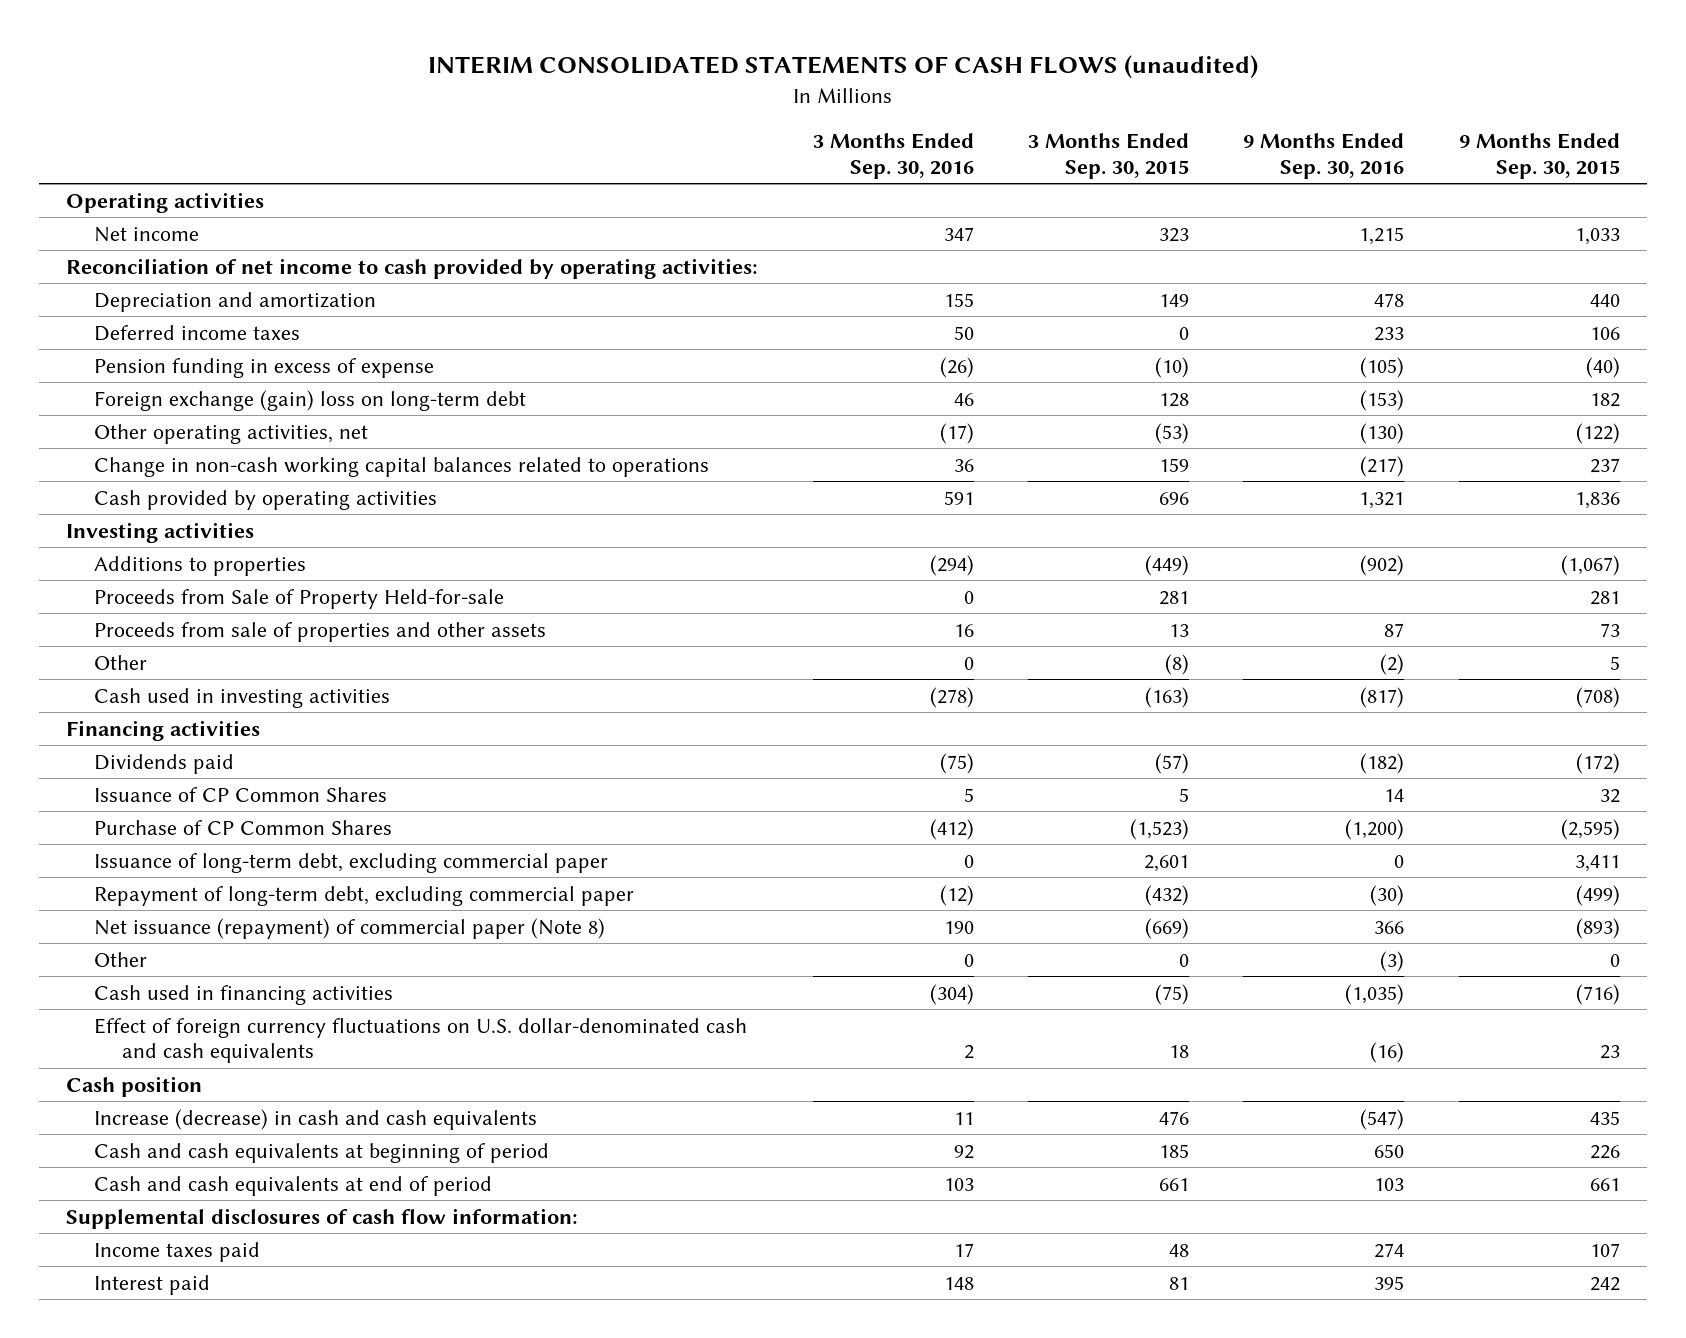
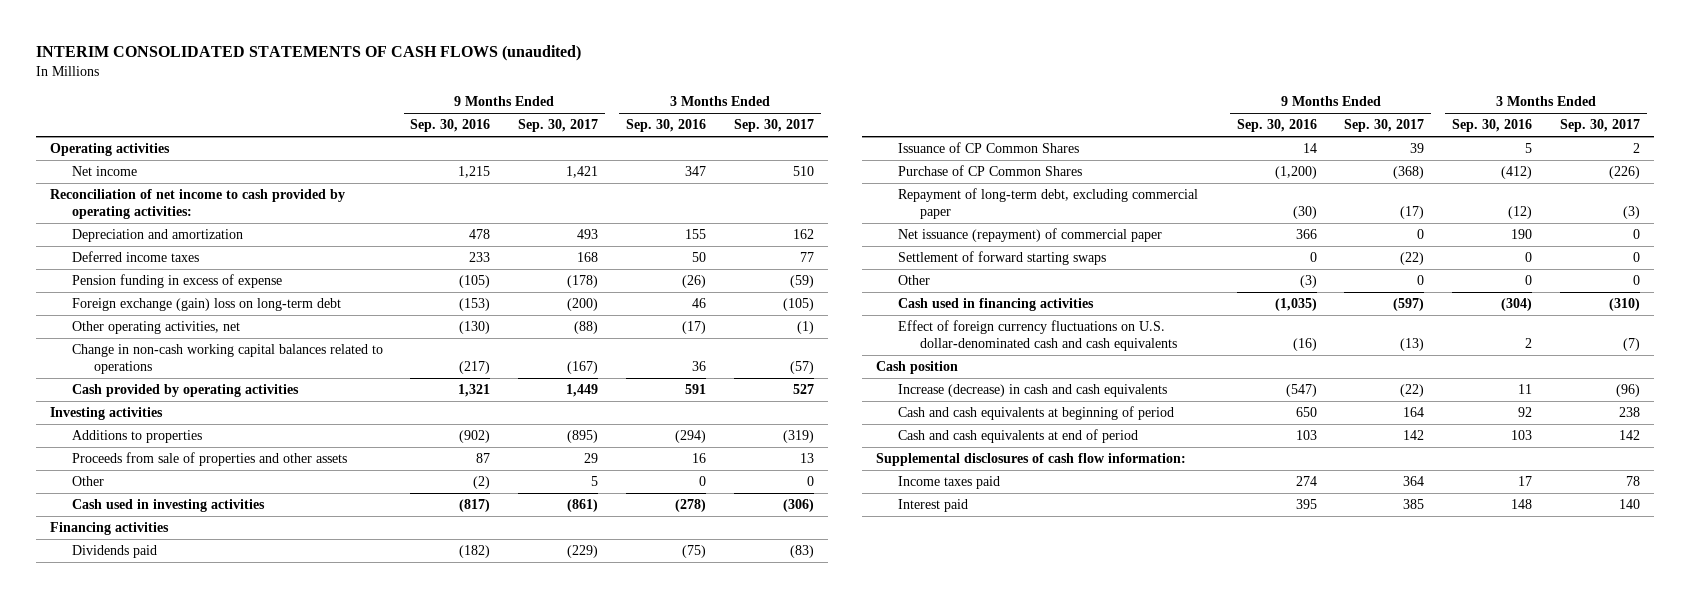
[1027,133,1189,179] 3 Months Ended Sep. 30, 2015 -> none
[1458,133,1620,179] 9 Months Ended Sep. 30, 2015 -> none
none -> [518,119,599,133] Sep. 30, 2017
none -> [733,119,814,133] Sep. 30, 2017
[94,588,505,609] Proceeds from Sale of Property Held-for-sale -> none
[94,852,609,873] Issuance of long-term debt, excluding commercial paper -> none
[94,917,606,939] Net issuance (repayment) of commercial paper (Note 8) -> [897,228,1162,243] Net issuance (repayment) of commercial paper
none -> [897,251,1106,266] Settlement of forward starting swaps

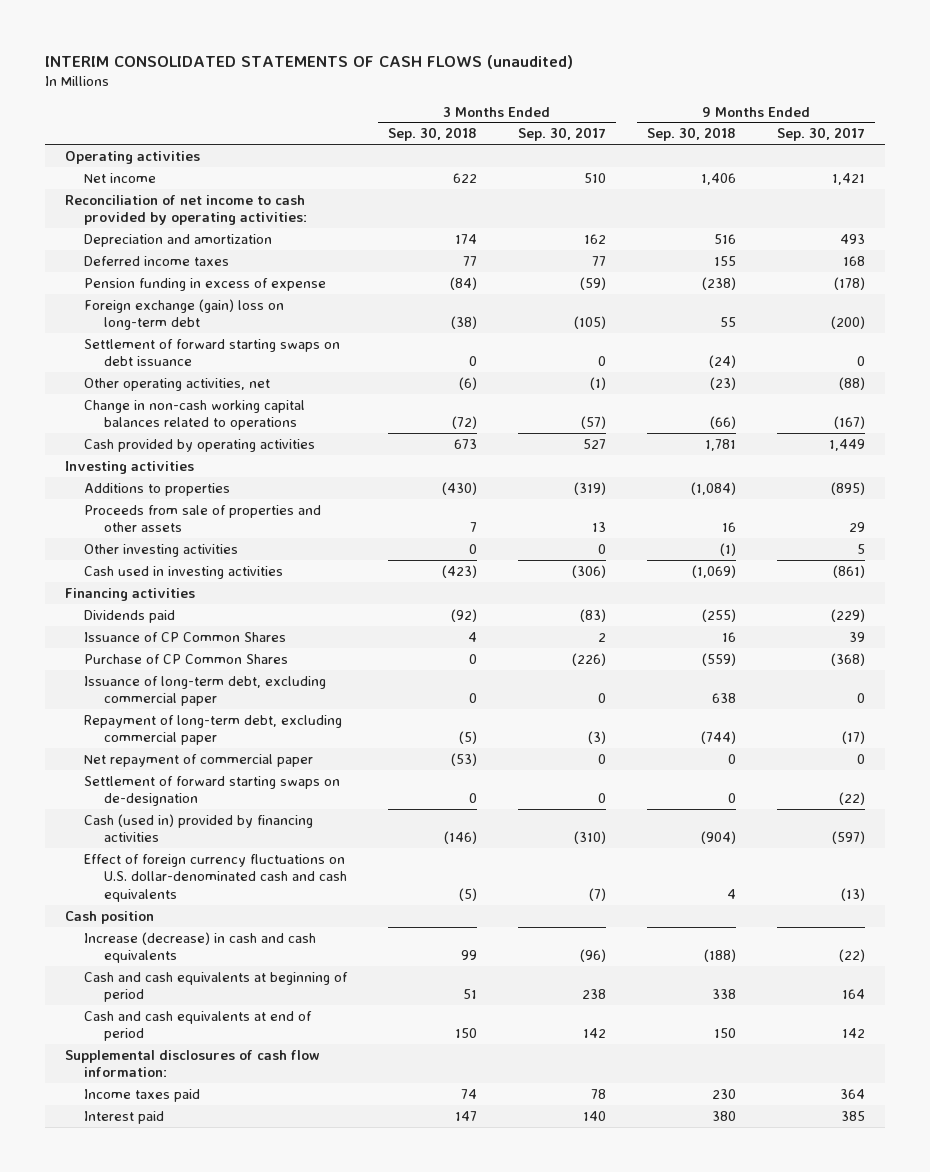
[410,119,491,133] Sep. 30, 2016 -> none
[625,119,706,133] Sep. 30, 2016 -> none
none -> [388,127,478,142] Sep. 30, 2018
none -> [647,127,737,142] Sep. 30, 2018
none -> [84,338,341,367] Settlement of forward starting swaps on debt issuance
[71,476,104,487] Other -> [84,543,239,557] Other investing activities
none -> [84,675,327,707] Issuance of long-term debt, excluding commercial paper
[897,275,930,286] Other -> none
[897,228,1162,243] Net issuance (repayment) of commercial paper -> [84,753,314,767] Net repayment of commercial paper
[897,251,1106,266] Settlement of forward starting swaps -> [84,775,341,807] Settlement of forward starting swaps on de-designation
[897,298,1094,312] Cash used in financing activities -> [84,813,314,843] Cash (used in) provided by financing activities

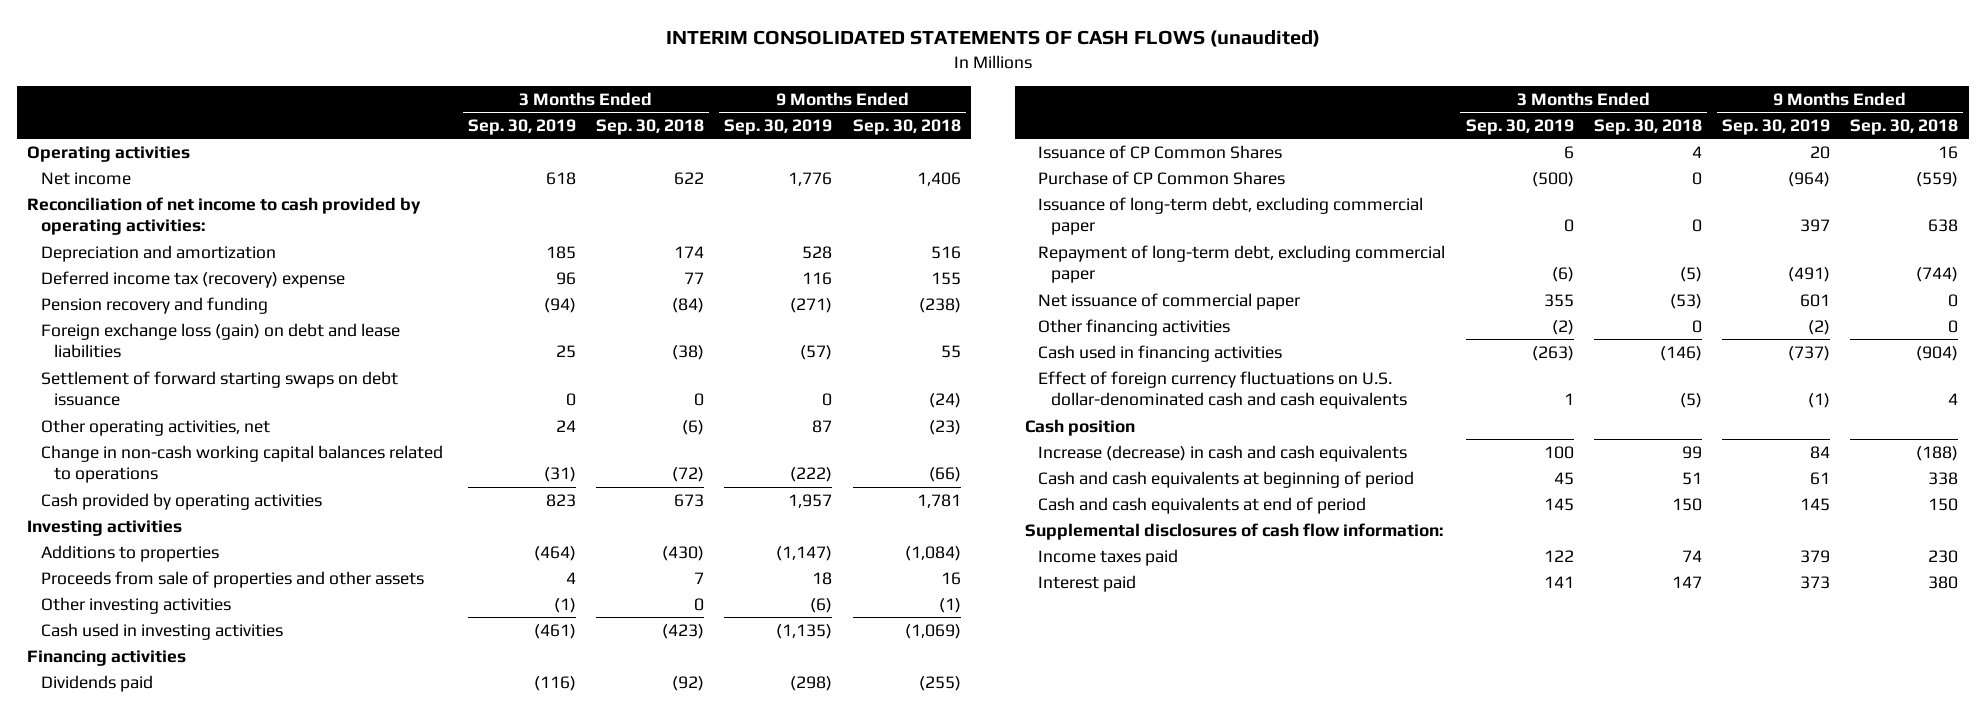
[518,127,607,142] Sep. 30, 2017 -> none
[776,127,865,142] Sep. 30, 2017 -> none
none -> [467,118,576,135] Sep. 30, 2019
none -> [724,118,833,135] Sep. 30, 2019
[84,255,230,266] Deferred income taxes -> [40,270,345,288] Deferred income tax (recovery) expense
[84,277,327,291] Pension funding in excess of expense -> [40,296,268,314] Pension recovery and funding
[84,298,285,331] Foreign exchange (gain) loss on long-term debt -> [40,322,400,359] Foreign exchange loss (gain) on debt and lease liabilities
[84,775,341,807] Settlement of forward starting swaps on de-designation -> none
[84,753,314,767] Net repayment of commercial paper -> [1038,292,1301,310] Net issuance of commercial paper
none -> [1038,318,1231,336] Other financing activities
[84,813,314,843] Cash (used in) provided by financing activities -> [1038,344,1283,362] Cash used in financing activities

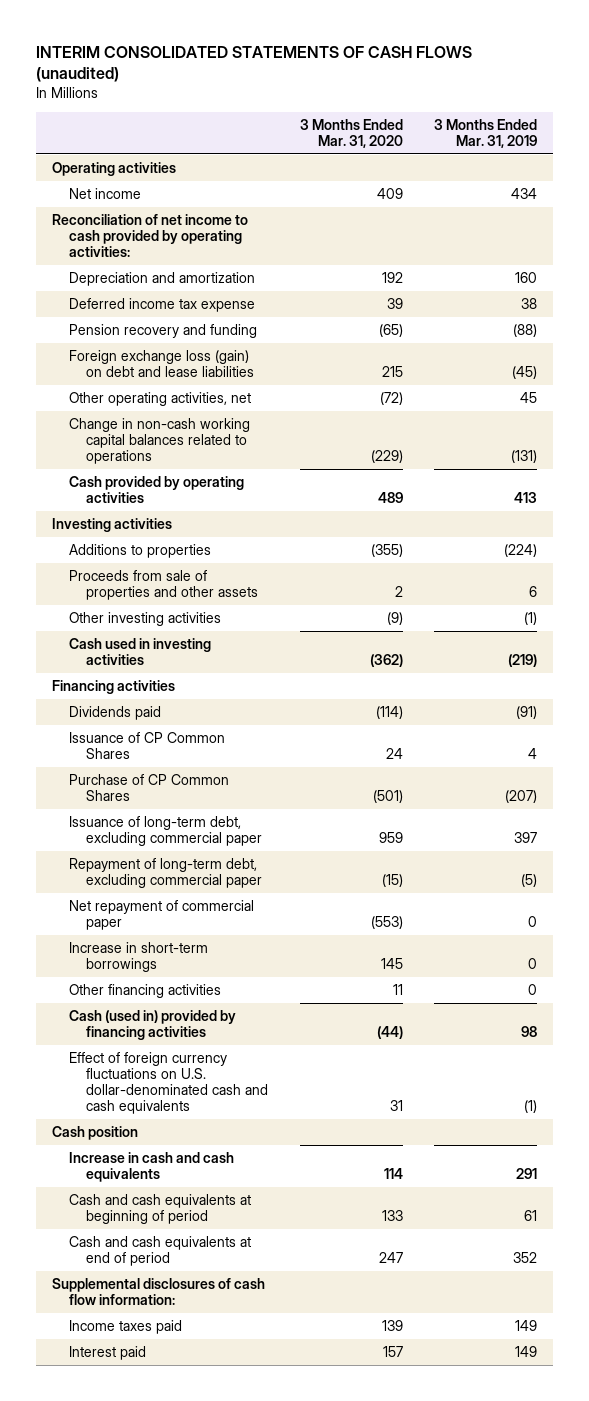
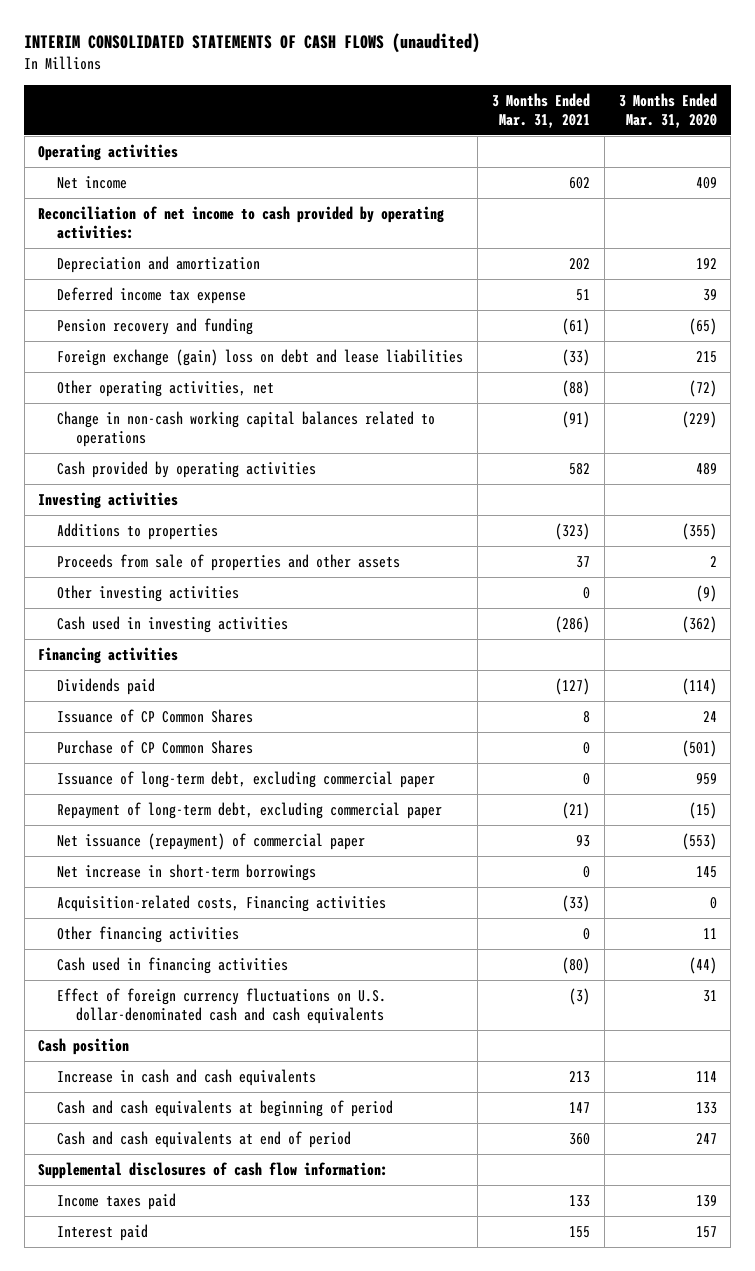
[434,118,538,149] 3 Months Ended Mar. 31, 2019 -> none
none -> [491,92,590,128] 3 Months Ended Mar. 31, 2021
[69,349,255,377] Foreign exchange loss (gain) on debt and lease liabilities -> [57,348,464,366] Foreign exchange (gain) loss on debt and lease liabilities
[69,899,255,930] Net repayment of commercial paper -> [57,832,366,850] Net issuance (repayment) of commercial paper
[69,941,209,972] Increase in short-term borrowings -> [57,863,317,881] Net increase in short-term borrowings
none -> [57,894,387,912] Acquisition-related costs, Financing activities
[69,1009,237,1040] Cash (used in) provided by financing activities -> [57,956,289,974] Cash used in financing activities

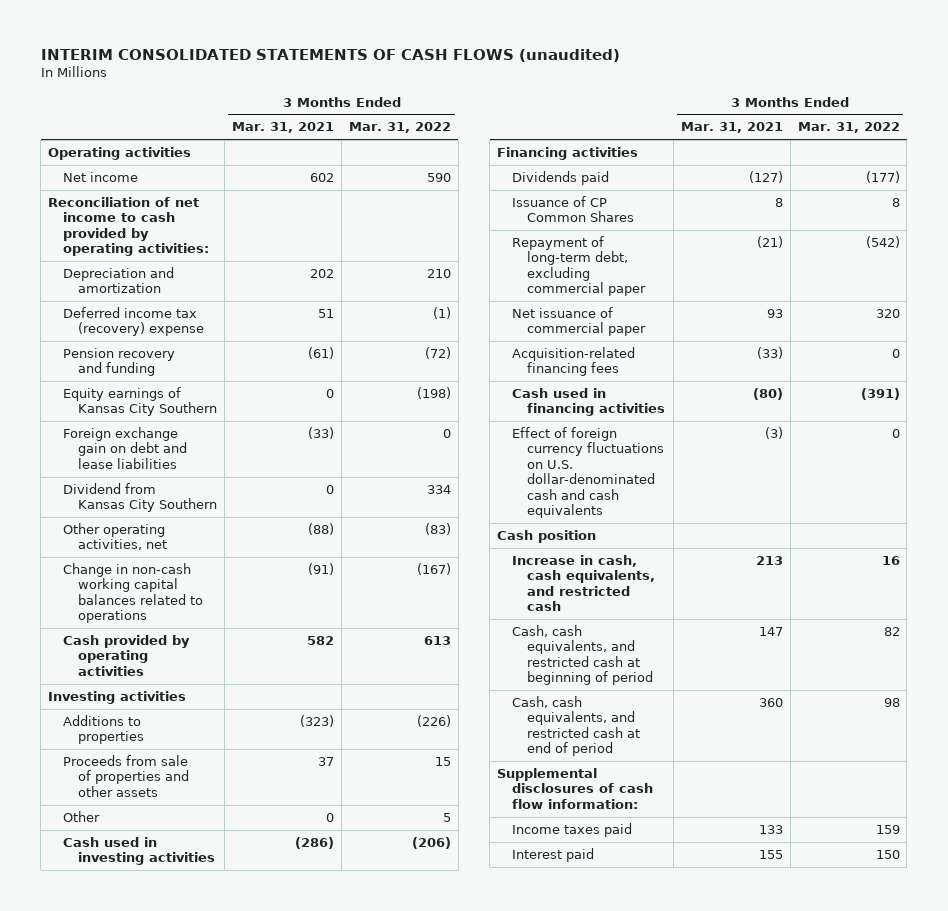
[618,92,717,128] 3 Months Ended Mar. 31, 2020 -> none
none -> [348,122,451,134] Mar. 31, 2022
[57,286,247,304] Deferred income tax expense -> [63,306,205,337] Deferred income tax (recovery) expense
none -> [63,386,218,417] Equity earnings of Kansas City Southern
[57,348,464,366] Foreign exchange (gain) loss on debt and lease liabilities -> [63,426,188,469] Foreign exchange gain on debt and lease liabilities
none -> [63,482,218,513] Dividend from Kansas City Southern
[57,584,240,602] Other investing activities -> [63,810,101,822] Other
[57,739,254,754] Purchase of CP Common Shares -> none
[57,770,436,788] Issuance of long-term debt, excluding commercial paper -> none
[57,863,317,881] Net increase in short-term borrowings -> none
[57,925,240,943] Other financing activities -> none
[57,832,366,850] Net issuance (repayment) of commercial paper -> [512,306,647,337] Net issuance of commercial paper
[57,894,387,912] Acquisition-related costs, Financing activities -> [512,346,636,377] Acquisition-related financing fees
[57,1068,317,1086] Increase in cash and cash equivalents -> [512,554,656,612] Increase in cash, cash equivalents, and restricted cash
[57,1099,394,1117] Cash and cash equivalents at beginning of period -> [512,624,654,686] Cash, cash equivalents, and restricted cash at beginning of period
[57,1130,352,1148] Cash and cash equivalents at end of period -> [512,695,641,757] Cash, cash equivalents, and restricted cash at end of period

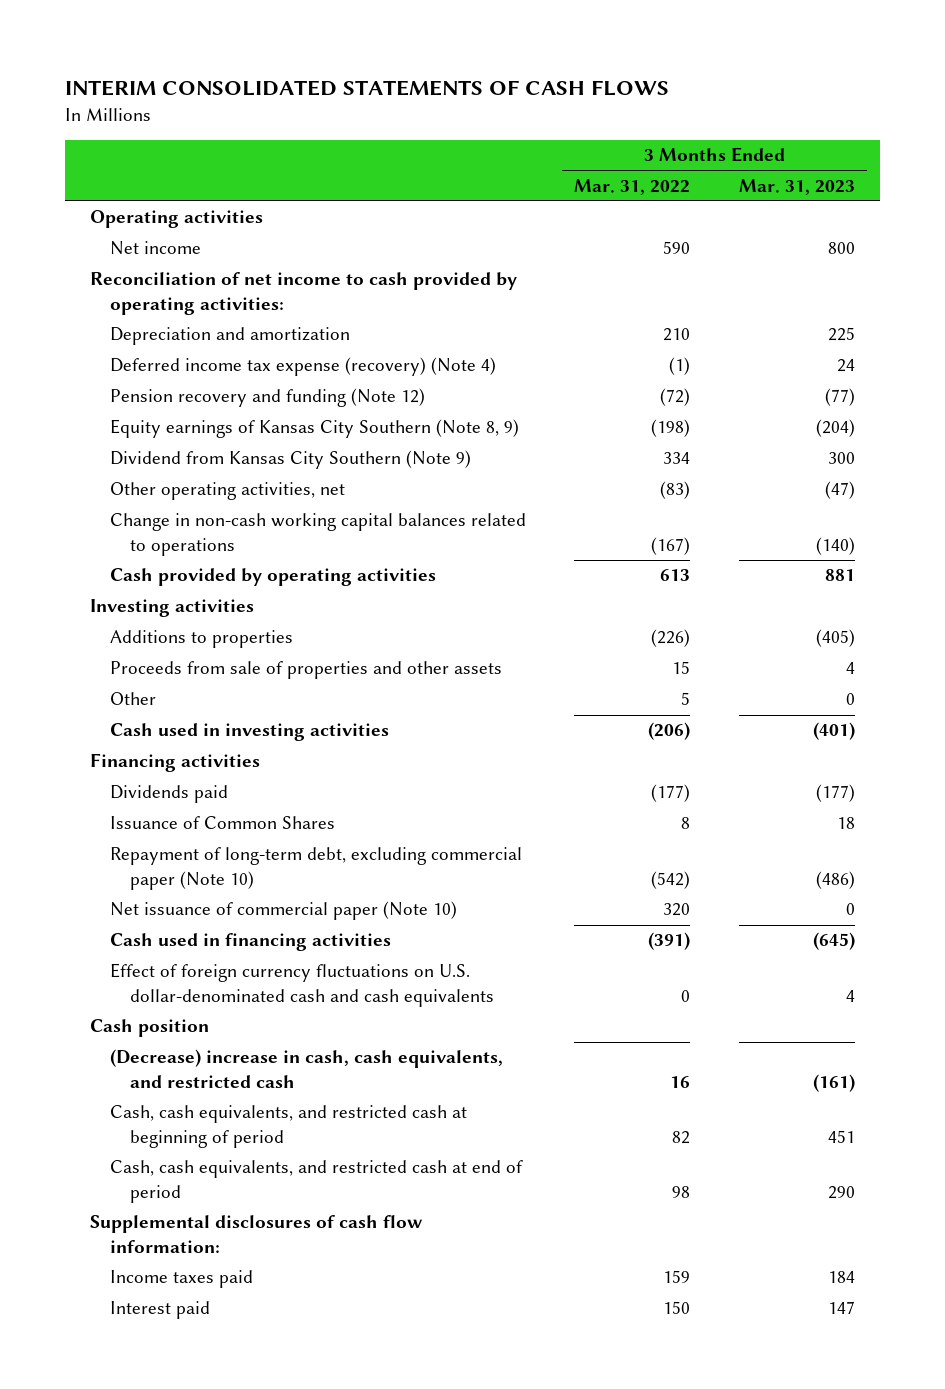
[40,49,620,63] INTERIM CONSOLIDATED STATEMENTS OF CASH FLOWS (unaudited) -> [65,79,670,96] INTERIM CONSOLIDATED STATEMENTS OF CASH FLOWS
[232,122,335,134] Mar. 31, 2021 -> none
none -> [739,178,856,195] Mar. 31, 2023
[63,426,188,469] Foreign exchange gain on debt and lease liabilities -> none
[63,306,205,337] Deferred income tax (recovery) expense -> [109,357,496,377] Deferred income tax expense (recovery) (Note 4)
[63,347,176,377] Pension recovery and funding -> [109,388,425,408] Pension recovery and funding (Note 12)
[63,386,218,417] Equity earnings of Kansas City Southern -> [109,419,519,439] Equity earnings of Kansas City Southern (Note 8, 9)
[63,482,218,513] Dividend from Kansas City Southern -> [109,450,471,470] Dividend from Kansas City Southern (Note 9)
[512,346,636,377] Acquisition-related financing fees -> none
[512,195,635,223] Issuance of CP Common Shares -> [109,816,335,830] Issuance of Common Shares
[512,235,647,297] Repayment of long-term debt, excluding commercial paper -> [109,847,522,890] Repayment of long-term debt, excluding commercial paper (Note 10)
[512,306,647,337] Net issuance of commercial paper -> [109,901,457,921] Net issuance of commercial paper (Note 10)
[512,554,656,612] Increase in cash, cash equivalents, and restricted cash -> [109,1049,503,1088] (Decrease) increase in cash, cash equivalents, and restricted cash

